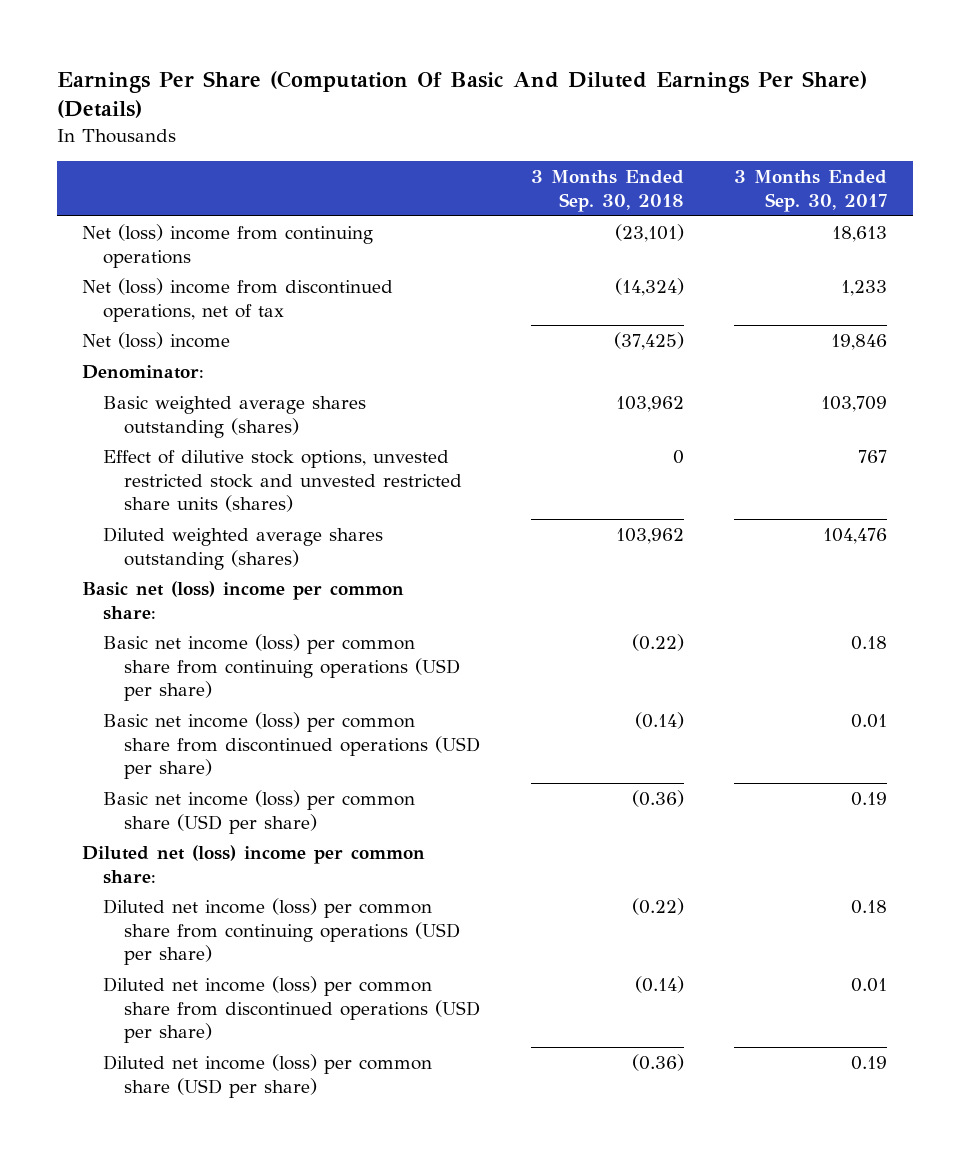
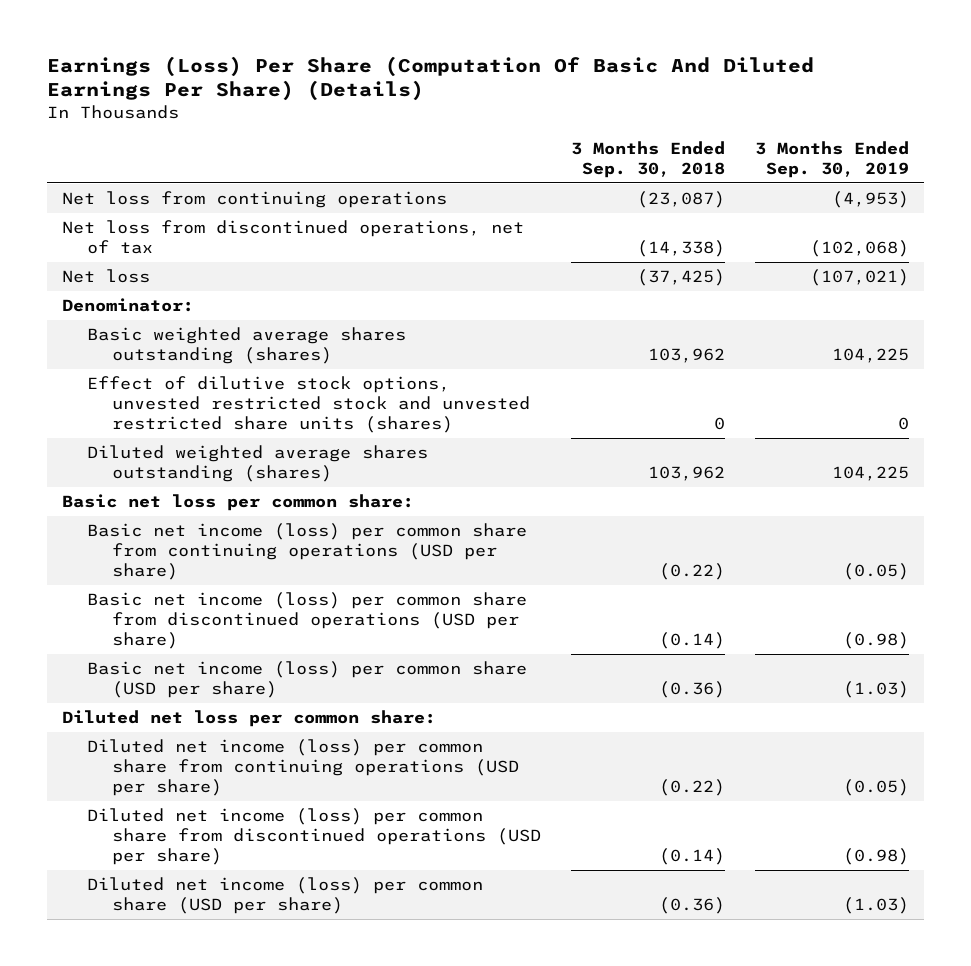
[56,70,867,119] Earnings Per Share (Computation Of Basic And Diluted Earnings Per Share) (Details) -> [46,55,814,102] Earnings (Loss) Per Share (Computation Of Basic And Diluted Earnings Per Share) (Details)
[734,170,888,212] 3 Months Ended Sep. 30, 2017 -> none
none -> [754,141,909,178] 3 Months Ended Sep. 30, 2019
[82,223,374,268] Net (loss) income from continuing operations -> [62,191,448,209] Net loss from continuing operations
[614,223,684,242] (23,101) -> [636,191,725,209] (23,087)
[82,277,394,322] Net (loss) income from discontinued operations, net of tax -> [62,220,525,255] Net loss from discontinued operations, net of tax
[614,277,684,296] (14,324) -> [636,240,725,258] (14,338)
[82,331,231,349] Net (loss) income -> [62,269,151,284] Net loss
[82,580,405,620] Basic net (loss) income per common share: -> [62,494,415,512] Basic net loss per common share:
[82,844,426,884] Diluted net (loss) income per common share: -> [62,710,437,728] Diluted net loss per common share:

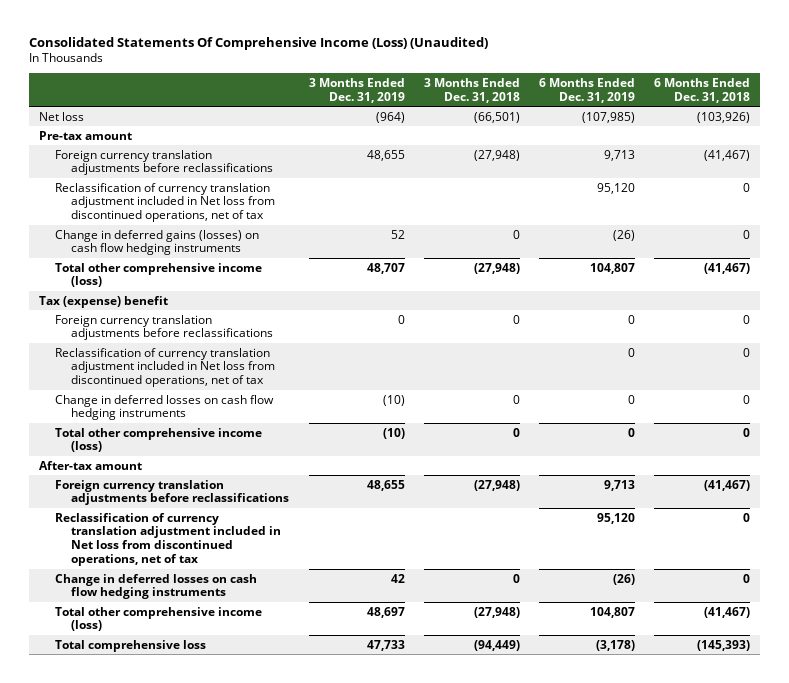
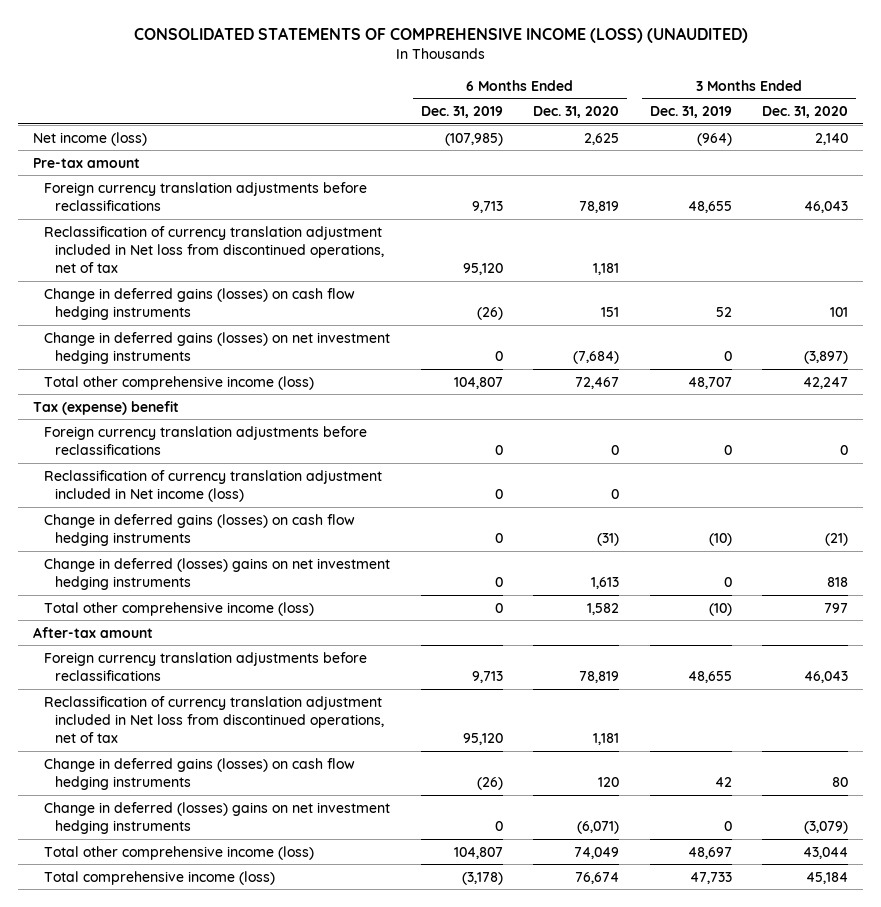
[28,36,488,50] Consolidated Statements Of Comprehensive Income (Loss) (Unaudited) -> [133,26,748,43] CONSOLIDATED STATEMENTS OF COMPREHENSIVE INCOME (LOSS) (UNAUDITED)
[423,78,520,103] 3 Months Ended Dec. 31, 2018 -> none
[654,78,751,103] 6 Months Ended Dec. 31, 2018 -> none
none -> [533,106,620,119] Dec. 31, 2020
none -> [761,106,848,119] Dec. 31, 2020
[38,111,84,121] Net loss -> [33,131,148,146] Net income (loss)
none -> [44,331,391,364] Change in deferred gains (losses) on net investment hedging instruments
[54,347,276,388] Reclassification of currency translation adjustment included in Net loss from discontinued operations, net of tax -> [44,469,383,502] Reclassification of currency translation adjustment included in Net income (loss)
[54,394,274,421] Change in deferred losses on cash flow hedging instruments -> [44,513,356,546] Change in deferred gains (losses) on cash flow hedging instruments
none -> [44,557,391,590] Change in deferred (losses) gains on net investment hedging instruments
[54,573,257,600] Change in deferred losses on cash flow hedging instruments -> [44,757,356,790] Change in deferred gains (losses) on cash flow hedging instruments
none -> [44,801,391,834] Change in deferred (losses) gains on net investment hedging instruments
[54,639,206,652] Total comprehensive loss -> [44,870,276,885] Total comprehensive income (loss)

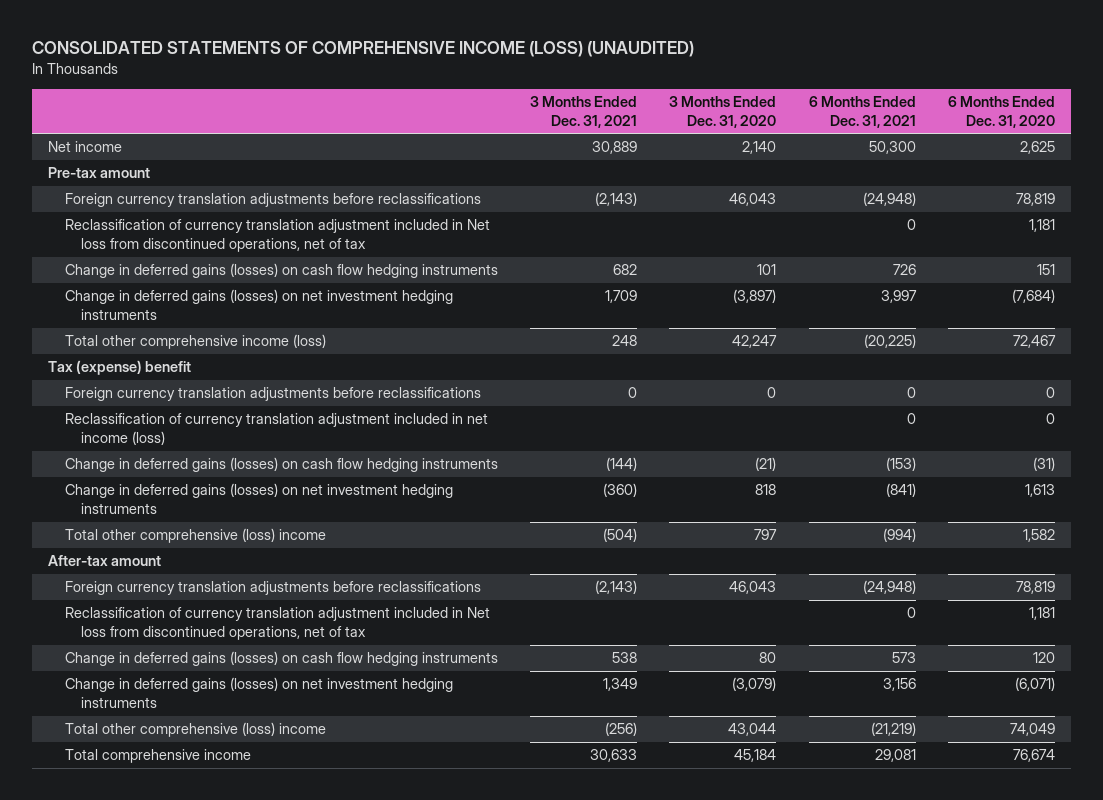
[420,106,503,119] Dec. 31, 2019 -> none
[649,106,732,119] Dec. 31, 2019 -> none
none -> [529,96,637,128] 3 Months Ended Dec. 31, 2021
none -> [808,96,916,128] 6 Months Ended Dec. 31, 2021
[33,131,148,146] Net income (loss) -> [47,141,122,153] Net income
[44,469,383,502] Reclassification of currency translation adjustment included in Net income (loss) -> [64,413,488,445] Reclassification of currency translation adjustment included in net income (loss)
[44,557,391,590] Change in deferred (losses) gains on net investment hedging instruments -> [64,483,453,514] Change in deferred gains (losses) on net investment hedging instruments
[44,601,315,616] Total other comprehensive income (loss) -> [64,528,326,544] Total other comprehensive (loss) income
[44,801,391,834] Change in deferred (losses) gains on net investment hedging instruments -> [64,677,453,708] Change in deferred gains (losses) on net investment hedging instruments
[44,845,315,860] Total other comprehensive income (loss) -> [64,722,326,738] Total other comprehensive (loss) income
[44,870,276,885] Total comprehensive income (loss) -> [64,749,251,764] Total comprehensive income

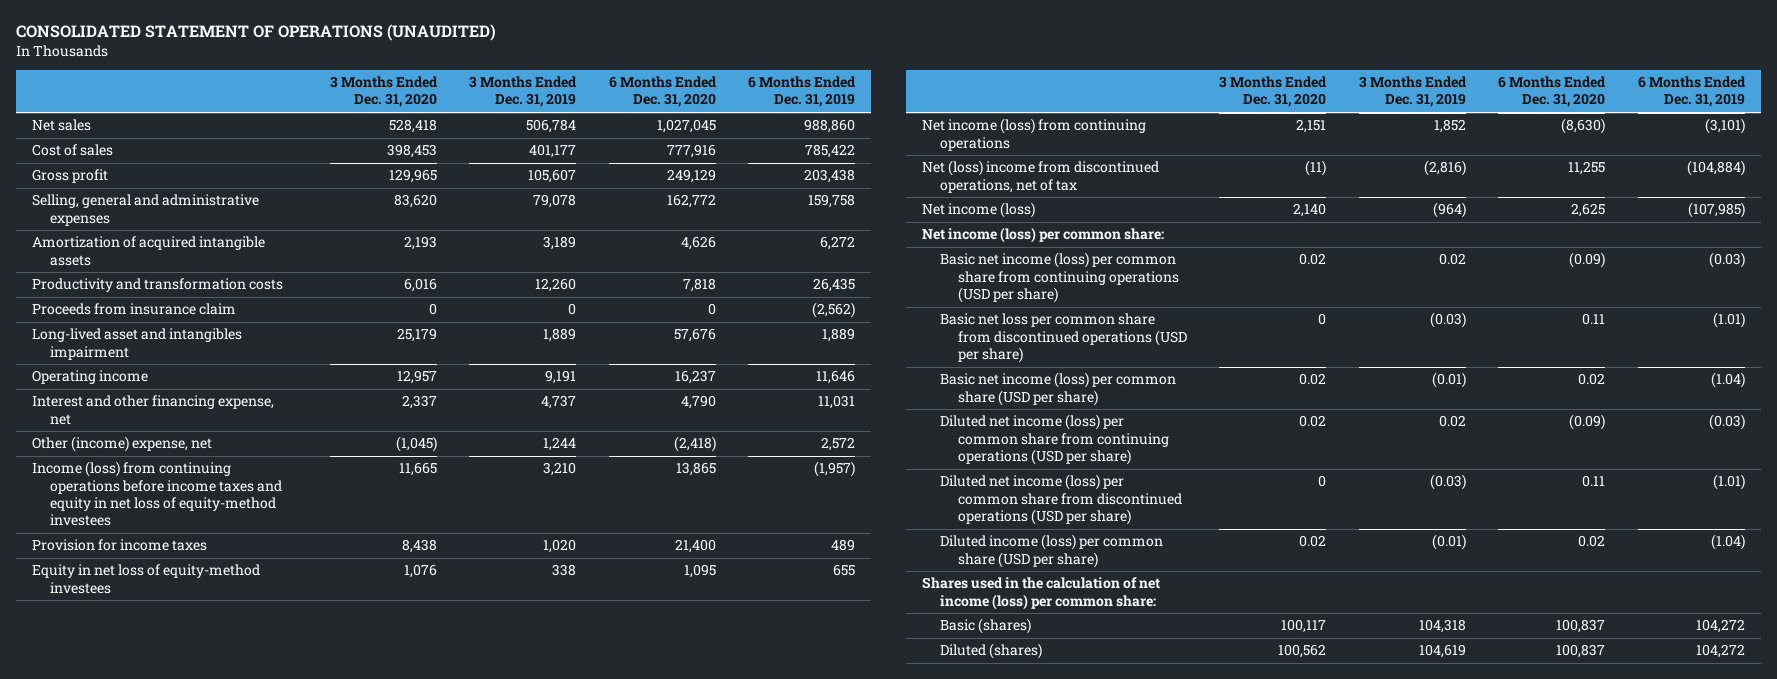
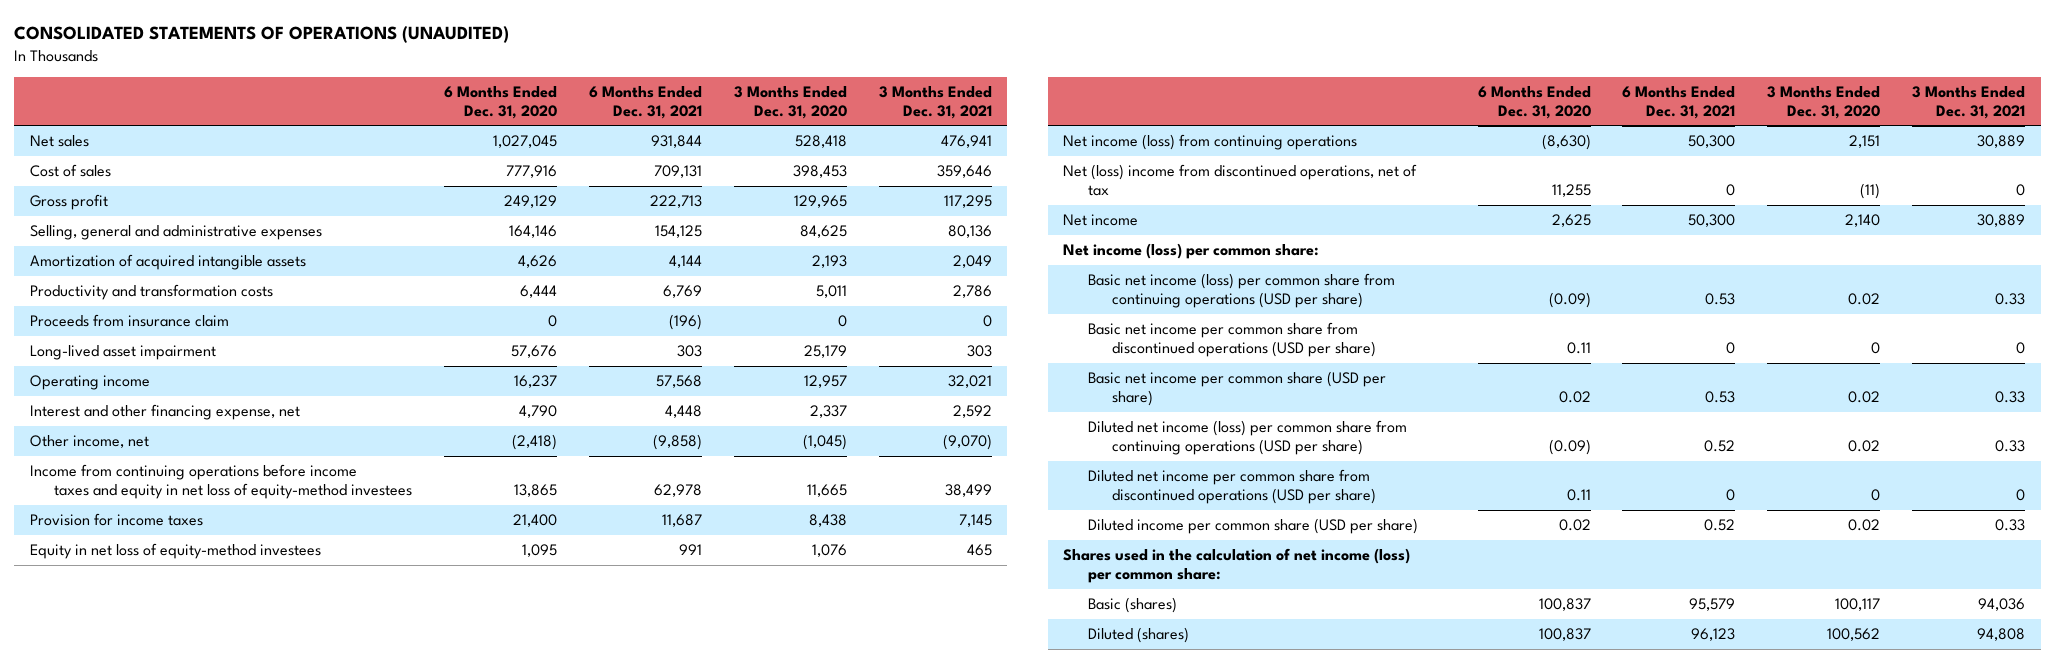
[15,24,496,42] CONSOLIDATED STATEMENT OF OPERATIONS (UNAUDITED) -> [14,25,510,43] CONSOLIDATED STATEMENTS OF OPERATIONS (UNAUDITED)
[469,76,578,108] 3 Months Ended Dec. 31, 2019 -> none
[748,76,857,108] 6 Months Ended Dec. 31, 2019 -> none
none -> [588,85,702,119] 6 Months Ended Dec. 31, 2021
none -> [878,85,992,119] 3 Months Ended Dec. 31, 2021
[393,194,437,209] 83,620 -> [799,225,847,239] 84,625
[666,194,716,209] 162,772 -> [509,225,558,239] 164,146
[403,278,437,293] 6,016 -> [815,285,847,299] 5,011
[682,278,716,293] 7,818 -> [520,285,558,299] 6,444
[32,328,243,360] Long-lived asset and intangibles impairment -> [29,345,216,361] Long-lived asset impairment
[32,436,213,453] Other (income) expense, net -> [29,435,149,449] Other income, net
[32,461,283,527] Income (loss) from continuing operations before income taxes and equity in net loss of equity-method investees -> [29,464,413,499] Income from continuing operations before income taxes and equity in net loss of equity-method investees
[921,202,1035,219] Net income (loss) -> [1063,214,1139,227] Net income
[939,313,1187,364] Basic net loss per common share from discontinued operations (USD per share) -> [1087,322,1377,357] Basic net income per common share from discontinued operations (USD per share)
[939,372,1176,406] Basic net income (loss) per common share (USD per share) -> [1087,371,1386,406] Basic net income per common share (USD per share)
[939,474,1182,526] Diluted net income (loss) per common share from discontinued operations (USD per share) -> [1087,469,1377,504] Diluted net income per common share from discontinued operations (USD per share)
[939,534,1163,568] Diluted income (loss) per common share (USD per share) -> [1087,518,1418,535] Diluted income per common share (USD per share)

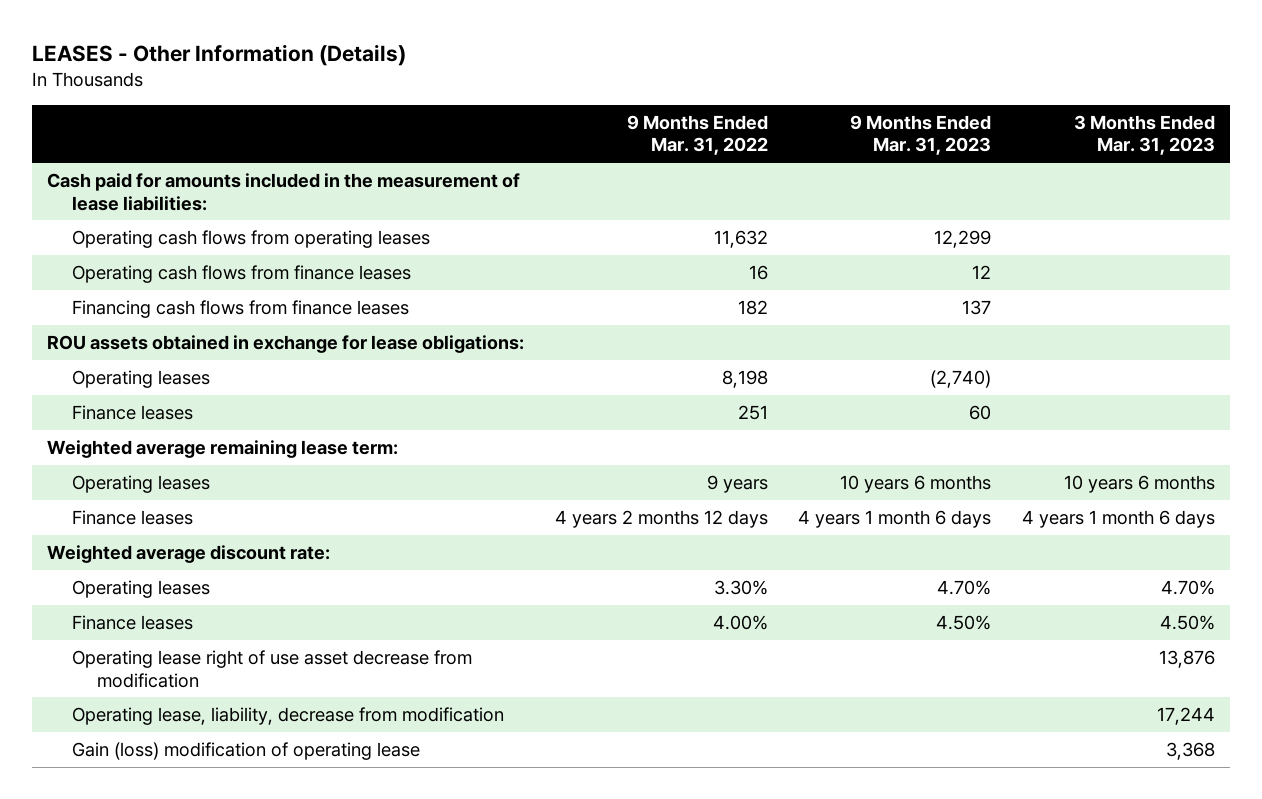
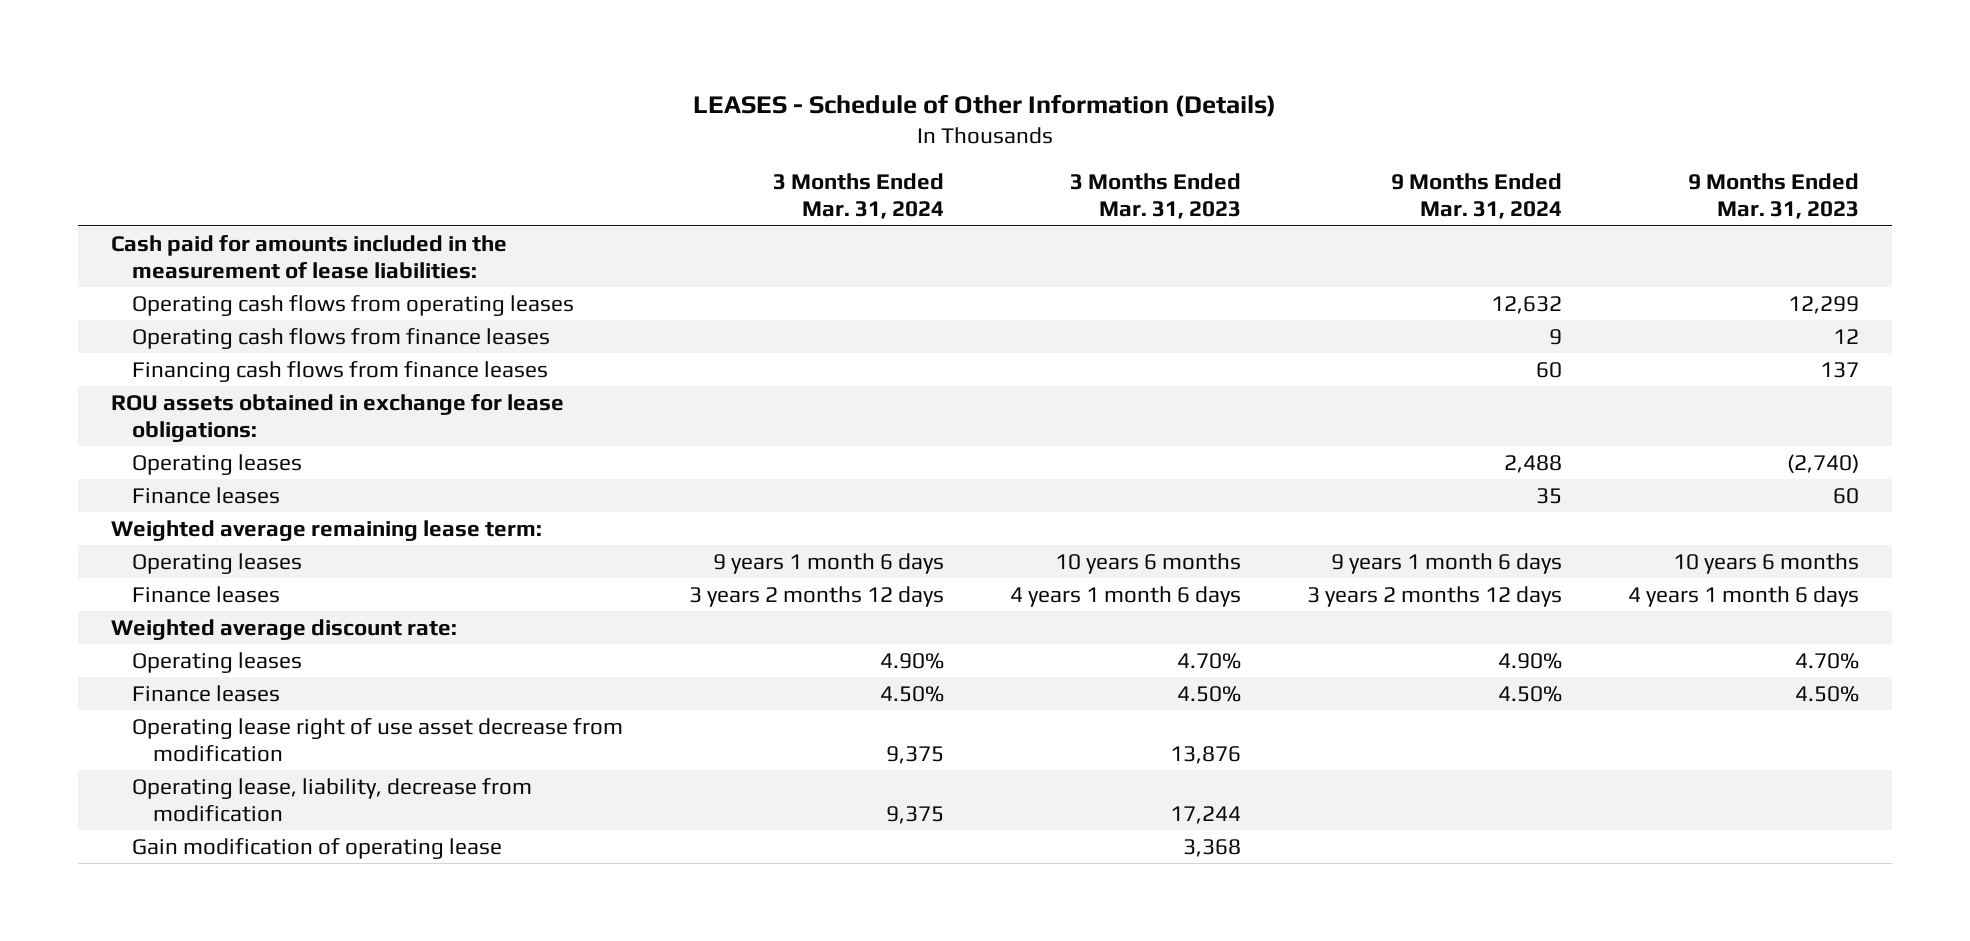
[31,44,406,67] LEASES - Other Information (Details) -> [692,93,1276,117] LEASES - Schedule of Other Information (Details)
[626,115,768,156] 9 Months Ended Mar. 31, 2022 -> none
none -> [772,172,944,220] 3 Months Ended Mar. 31, 2024
none -> [1390,172,1562,220] 9 Months Ended Mar. 31, 2024
[71,742,420,761] Gain (loss) modification of operating lease -> [131,837,502,859] Gain modification of operating lease

